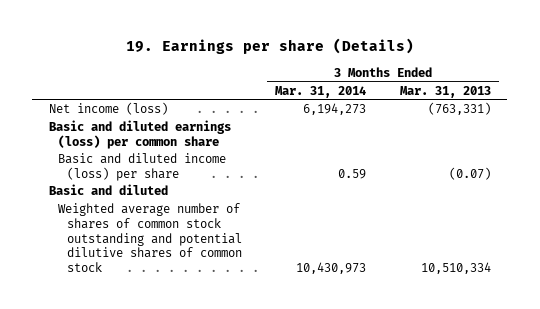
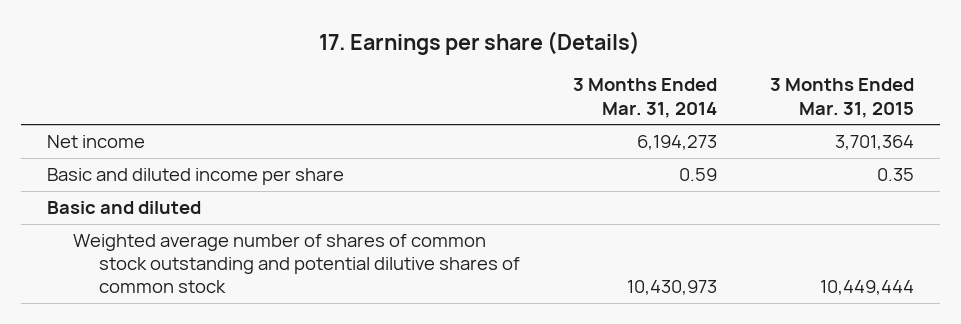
[125,38,414,55] 19. Earnings per share (Details) -> [319,30,641,55] 17. Earnings per share (Details)
[399,85,491,98] Mar. 31, 2013 -> none
none -> [769,78,914,118] 3 Months Ended Mar. 31, 2015
[48,120,231,149] Basic and diluted earnings (loss) per common share -> none
[48,102,168,116] Net income (loss) -> [47,135,146,149] Net income
[58,153,227,181] Basic and diluted income (loss) per share -> [47,168,345,186] Basic and diluted income per share

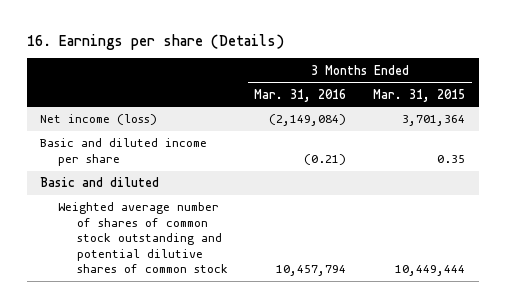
[319,30,641,55] 17. Earnings per share (Details) -> [26,34,284,51] 16. Earnings per share (Details)
[572,78,717,118] 3 Months Ended Mar. 31, 2014 -> none
none -> [254,88,347,102] Mar. 31, 2016
[47,135,146,149] Net income -> [40,114,158,126] Net income (loss)

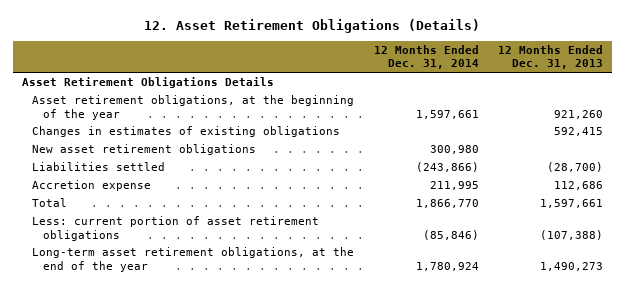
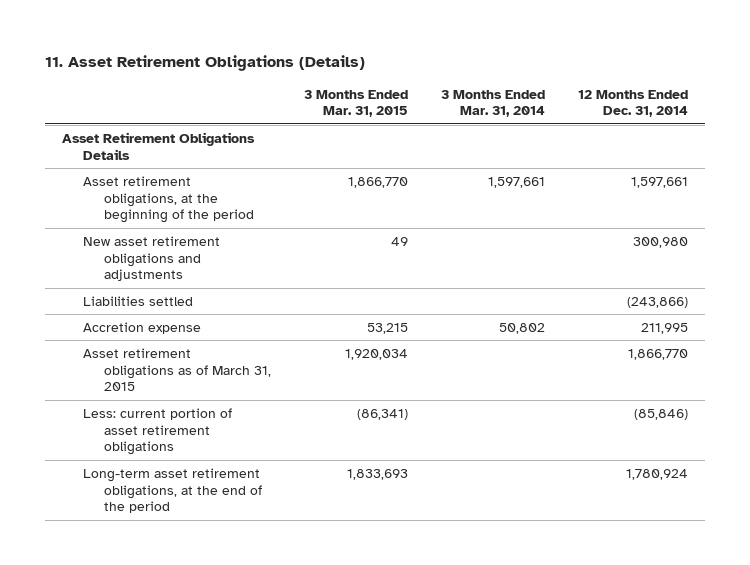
[144,18,481,33] 12. Asset Retirement Obligations (Details) -> [45,54,366,71] 11. Asset Retirement Obligations (Details)
[497,44,603,70] 12 Months Ended Dec. 31, 2013 -> none
none -> [303,89,408,118] 3 Months Ended Mar. 31, 2015
none -> [441,89,546,118] 3 Months Ended Mar. 31, 2014
[32,125,341,137] Changes in estimates of existing obligations -> none
[32,94,355,120] Asset retirement obligations, at the beginning of the year -> [82,175,254,224] Asset retirement obligations, at the beginning of the period
[32,143,257,155] New asset retirement obligations -> [82,235,220,282] New asset retirement obligations and adjustments
[32,197,68,207] Total -> [82,347,271,392] Asset retirement obligations as of March 31, 2015
[32,246,355,272] Long-term asset retirement obligations, at the end of the year -> [82,467,262,514] Long-term asset retirement obligations, at the end of the period

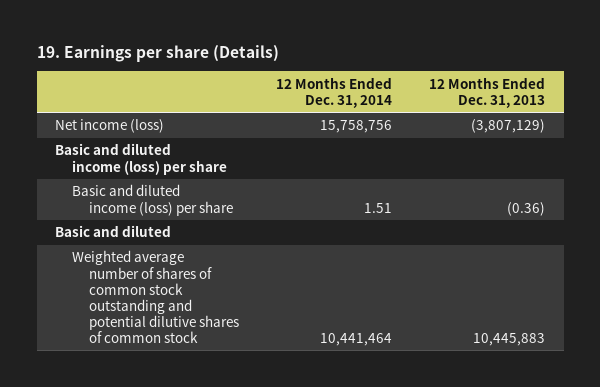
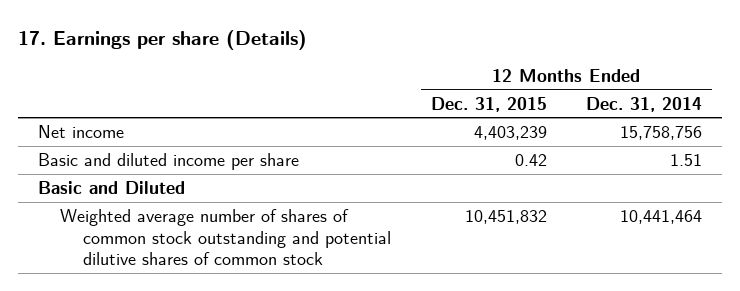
[36,44,279,62] 19. Earnings per share (Details) -> [17,29,307,50] 17. Earnings per share (Details)
[429,76,546,108] 12 Months Ended Dec. 31, 2013 -> none
none -> [430,96,547,112] Dec. 31, 2015
[55,143,228,175] Basic and diluted income (loss) per share -> none
[55,119,165,134] Net income (loss) -> [37,124,124,138] Net income
[72,184,233,216] Basic and diluted income (loss) per share -> [37,152,299,170] Basic and diluted income per share
[55,225,172,238] Basic and diluted -> [37,180,185,194] Basic and Diluted

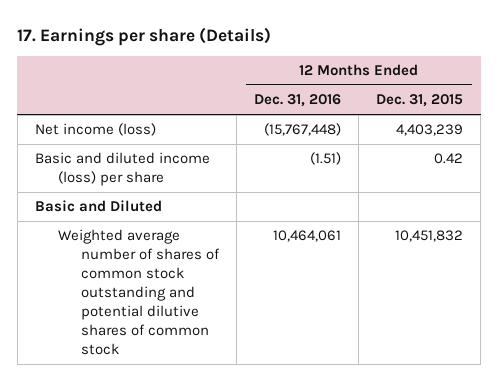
[586,96,703,112] Dec. 31, 2014 -> none
none -> [254,94,342,108] Dec. 31, 2016
[37,124,124,138] Net income -> [34,123,156,137] Net income (loss)
[37,152,299,170] Basic and diluted income per share -> [34,152,210,187] Basic and diluted income (loss) per share

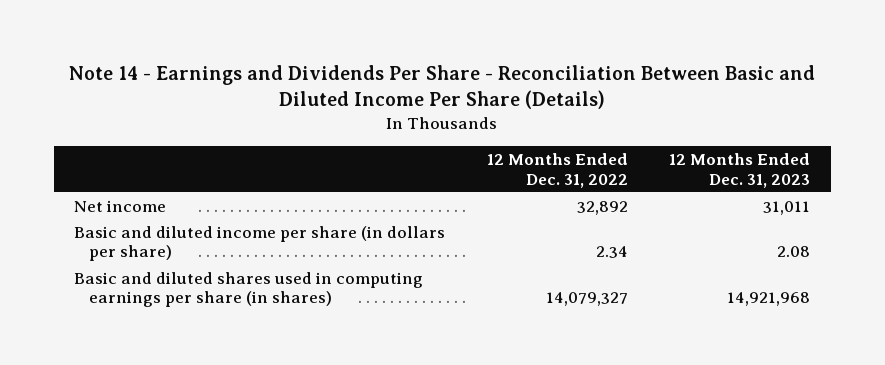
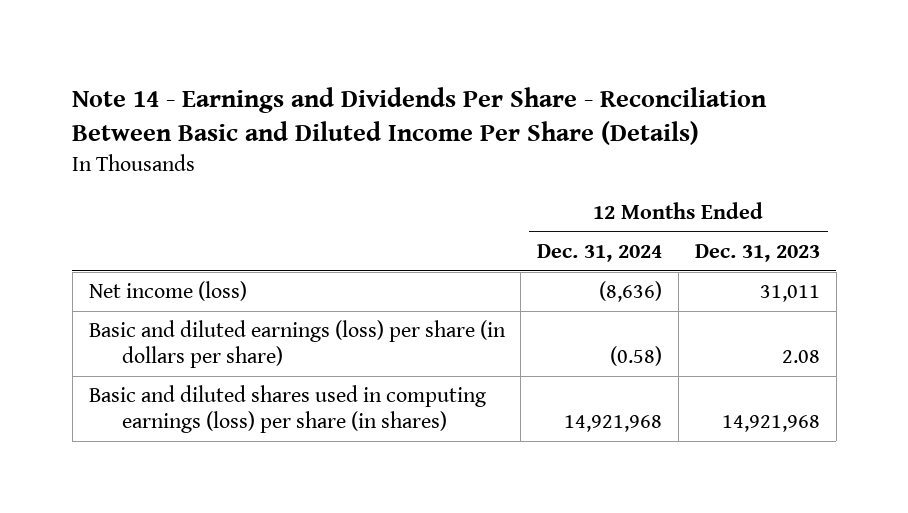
[486,153,628,188] 12 Months Ended Dec. 31, 2022 -> none
none -> [537,243,663,262] Dec. 31, 2024
[74,199,167,212] Net income -> [88,281,247,302] Net income (loss)
[74,225,446,262] Basic and diluted income per share (in dollars per share) -> [88,320,506,369] Basic and diluted earnings (loss) per share (in dollars per share)
[74,271,424,308] Basic and diluted shares used in computing earnings per share (in shares) -> [88,385,486,434] Basic and diluted shares used in computing earnings (loss) per share (in shares)

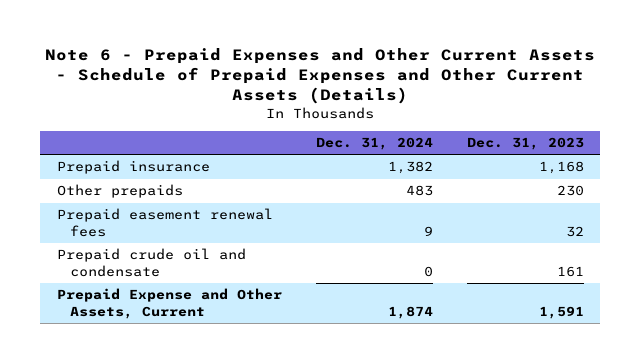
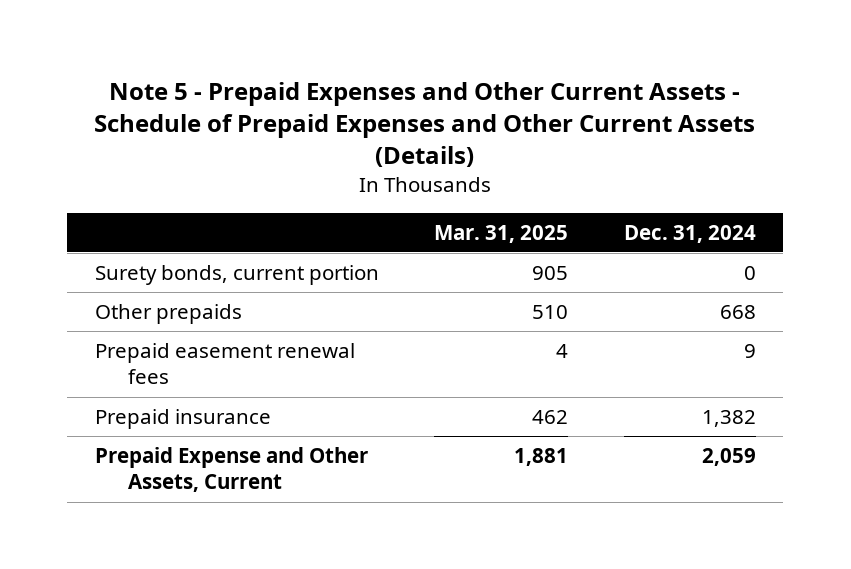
[45,48,596,105] Note 6 - Prepaid Expenses and Other Current Assets - Schedule of Prepaid Expenses and Other Current Assets (Details) -> [94,81,756,167] Note 5 - Prepaid Expenses and Other Current Assets - Schedule of Prepaid Expenses and Other Current Assets (Details)
[466,137,584,151] Dec. 31, 2023 -> none
none -> [434,224,569,243] Mar. 31, 2025
none -> [95,265,380,286] Surety bonds, current portion
[405,185,433,197] 483 -> [719,305,756,320] 668
[56,248,246,277] Prepaid crude oil and condensate -> none
[56,160,210,175] Prepaid insurance -> [95,409,272,430] Prepaid insurance
[387,305,433,319] 1,874 -> [701,448,756,467] 2,059

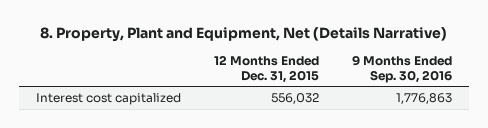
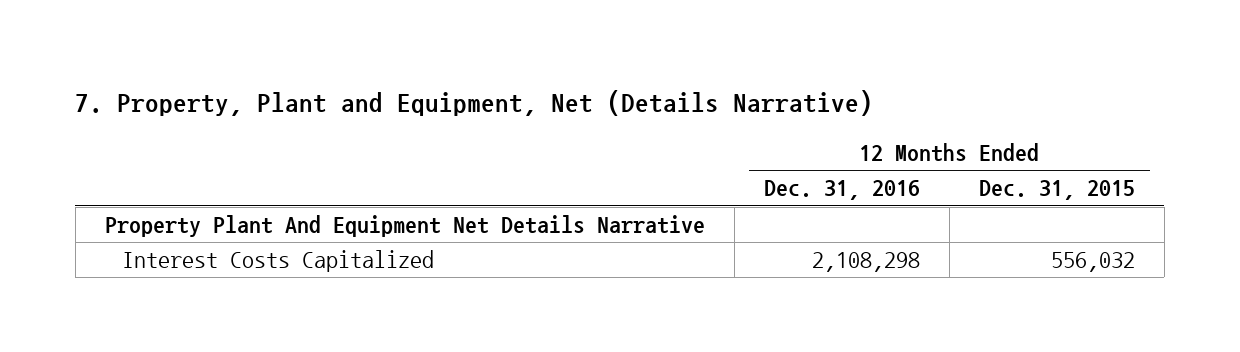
[39,26,447,42] 8. Property, Plant and Equipment, Net (Details Narrative) -> [75,90,874,117] 7. Property, Plant and Equipment, Net (Details Narrative)
[352,54,453,84] 9 Months Ended Sep. 30, 2016 -> none
none -> [763,180,920,201] Dec. 31, 2016
none -> [104,215,705,238] Property Plant And Equipment Net Details Narrative
[35,93,181,106] Interest cost capitalized -> [122,250,435,273] Interest Costs Capitalized

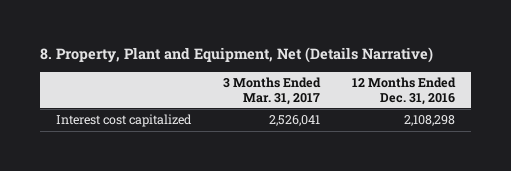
[75,90,874,117] 7. Property, Plant and Equipment, Net (Details Narrative) -> [39,47,433,64] 8. Property, Plant and Equipment, Net (Details Narrative)
[978,180,1135,201] Dec. 31, 2015 -> none
none -> [222,77,321,105] 3 Months Ended Mar. 31, 2017
[104,215,705,238] Property Plant And Equipment Net Details Narrative -> none
[122,250,435,273] Interest Costs Capitalized -> [55,114,192,128] Interest cost capitalized

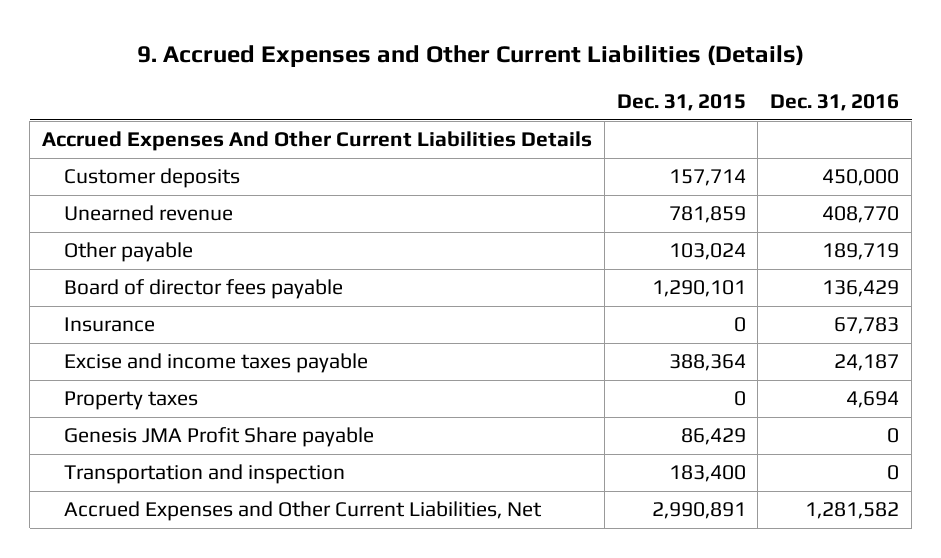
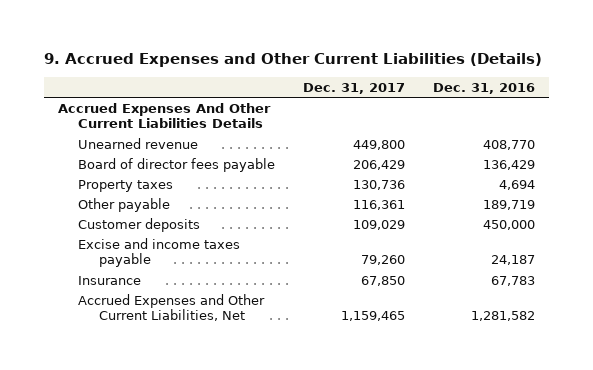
[616,94,746,112] Dec. 31, 2015 -> none
none -> [303,82,406,94] Dec. 31, 2017
[64,427,375,448] Genesis JMA Profit Share payable -> none
[64,464,346,485] Transportation and inspection -> none
[64,242,194,263] Other payable -> [78,197,171,212] Other payable
[64,168,241,189] Customer deposits -> [78,217,201,232] Customer deposits
[64,353,369,374] Excise and income taxes payable -> [78,237,241,268] Excise and income taxes payable
[64,317,156,333] Insurance -> [78,275,142,285] Insurance

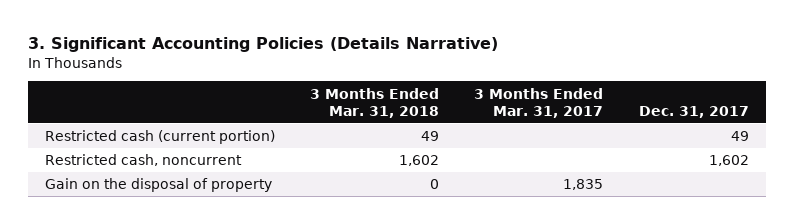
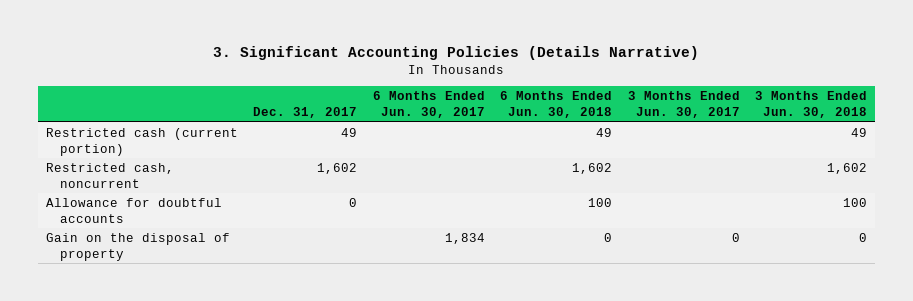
[310,87,440,118] 3 Months Ended Mar. 31, 2018 -> none
[474,87,604,118] 3 Months Ended Mar. 31, 2017 -> none
none -> [372,91,485,119] 6 Months Ended Jun. 30, 2017
none -> [500,91,613,119] 6 Months Ended Jun. 30, 2018
none -> [627,91,740,119] 3 Months Ended Jun. 30, 2017
none -> [755,91,868,119] 3 Months Ended Jun. 30, 2018
none -> [45,197,222,223] Allowance for doubtful accounts

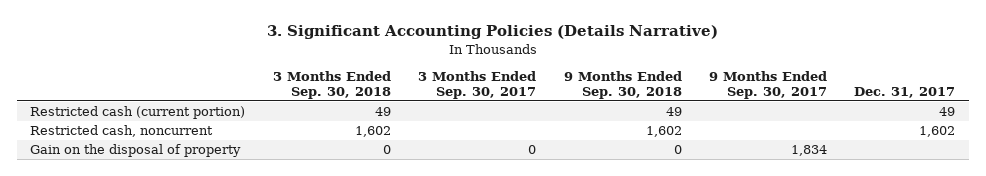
[372,91,485,119] 6 Months Ended Jun. 30, 2017 -> none
[500,91,613,119] 6 Months Ended Jun. 30, 2018 -> none
[627,91,740,119] 3 Months Ended Jun. 30, 2017 -> none
[755,91,868,119] 3 Months Ended Jun. 30, 2018 -> none
none -> [272,70,391,99] 3 Months Ended Sep. 30, 2018
none -> [418,70,537,99] 3 Months Ended Sep. 30, 2017
none -> [563,70,682,99] 9 Months Ended Sep. 30, 2018
none -> [708,70,827,99] 9 Months Ended Sep. 30, 2017
[45,197,222,223] Allowance for doubtful accounts -> none

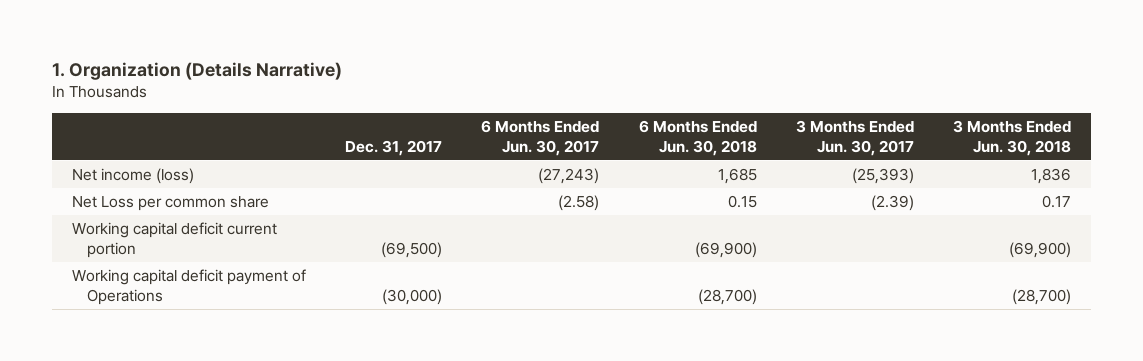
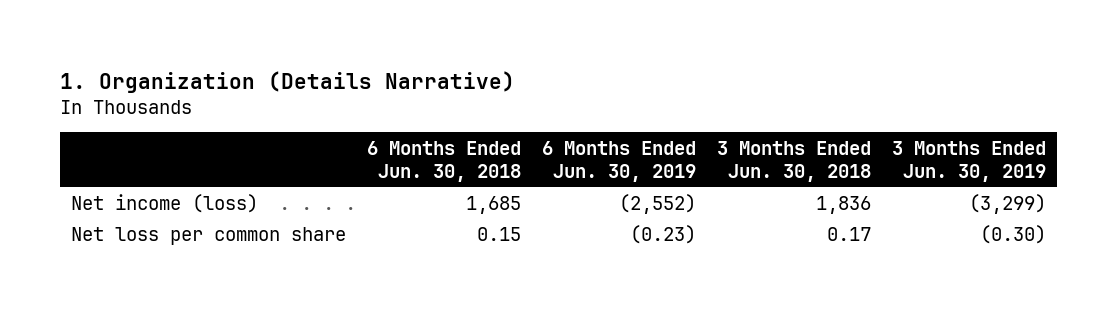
[345,139,443,156] Dec. 31, 2017 -> none
[481,120,600,156] 6 Months Ended Jun. 30, 2017 -> none
[795,120,914,156] 3 Months Ended Jun. 30, 2017 -> none
none -> [542,140,697,183] 6 Months Ended Jun. 30, 2019
none -> [892,140,1047,183] 3 Months Ended Jun. 30, 2019
[72,222,278,258] Working capital deficit current portion -> none
[72,269,307,305] Working capital deficit payment of Operations -> none
[72,196,270,212] Net Loss per common share -> [70,227,346,246] Net loss per common share

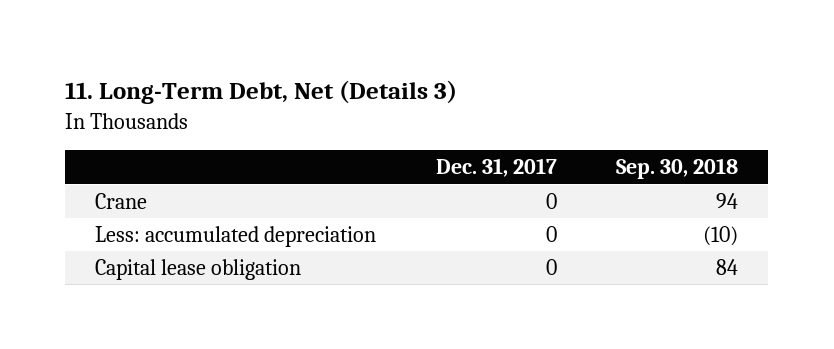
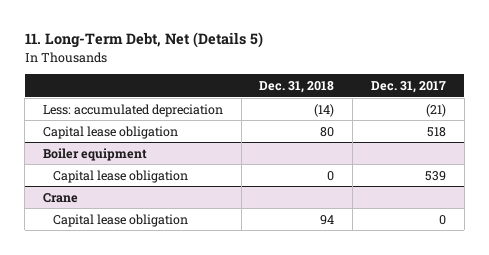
[65,80,458,105] 11. Long-Term Debt, Net (Details 3) -> [24,32,263,49] 11. Long-Term Debt, Net (Details 5)
[616,158,739,180] Sep. 30, 2018 -> none
none -> [259,81,335,94] Dec. 31, 2018
[95,193,148,210] Crane -> none
[545,226,557,243] 0 -> [425,103,446,117] (21)
none -> [42,125,178,139] Capital lease obligation
none -> [42,147,147,161] Boiler equipment
none -> [52,169,188,183] Capital lease obligation
none -> [42,192,78,203] Crane

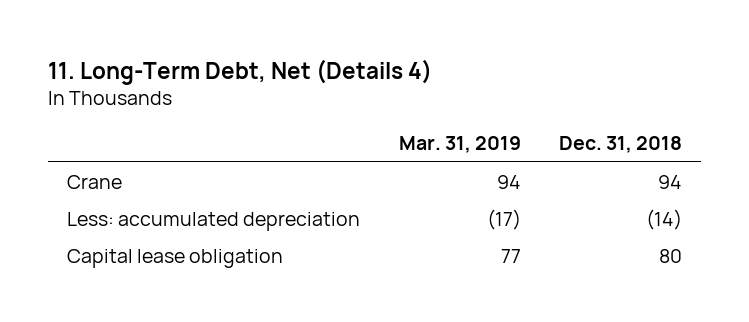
[24,32,263,49] 11. Long-Term Debt, Net (Details 5) -> [48,58,433,85] 11. Long-Term Debt, Net (Details 4)
[370,81,446,94] Dec. 31, 2017 -> none
none -> [398,136,521,154] Mar. 31, 2019
none -> [67,174,123,189] Crane
[42,147,147,161] Boiler equipment -> none
[52,169,188,183] Capital lease obligation -> none
[42,192,78,203] Crane -> none
[52,213,188,227] Capital lease obligation -> none

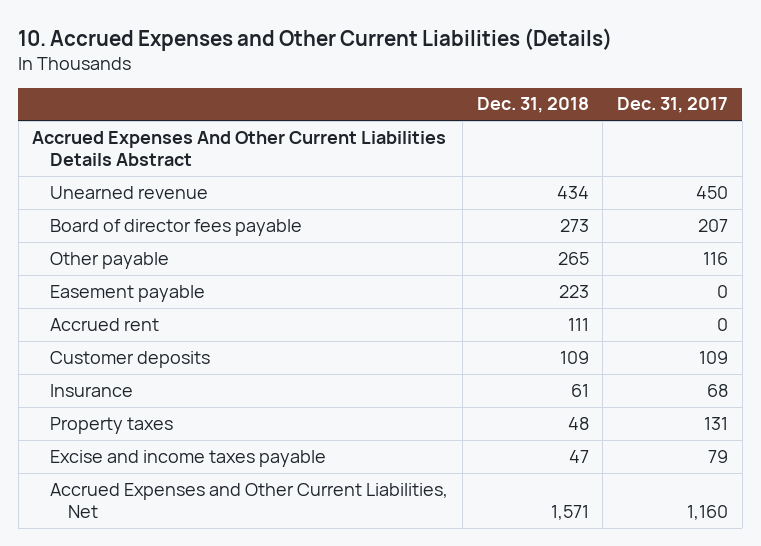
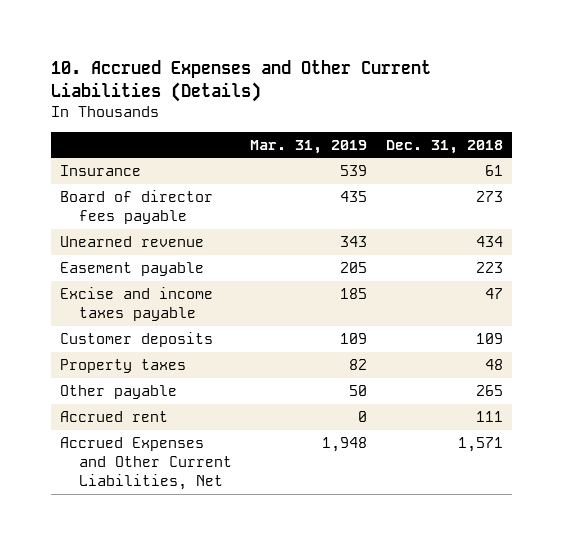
[617,97,729,114] Dec. 31, 2017 -> none
none -> [250,139,368,154] Mar. 31, 2019
[32,130,447,167] Accrued Expenses And Other Current Liabilities Details Abstract -> none
[50,383,134,397] Insurance -> [60,165,142,177] Insurance
[50,185,209,199] Unearned revenue -> [60,236,205,248] Unearned revenue
[50,449,327,467] Excise and income taxes payable -> [60,287,214,322] Excise and income taxes payable
[50,251,170,269] Other payable -> [60,385,178,400] Other payable
[50,317,160,331] Accrued rent -> [60,411,169,423] Accrued rent

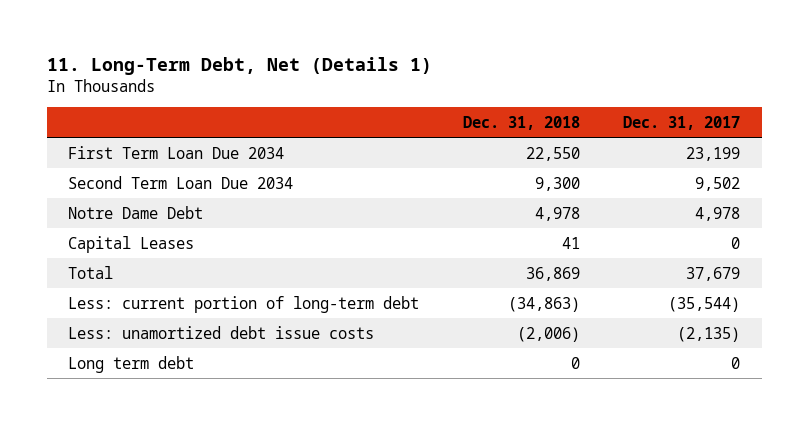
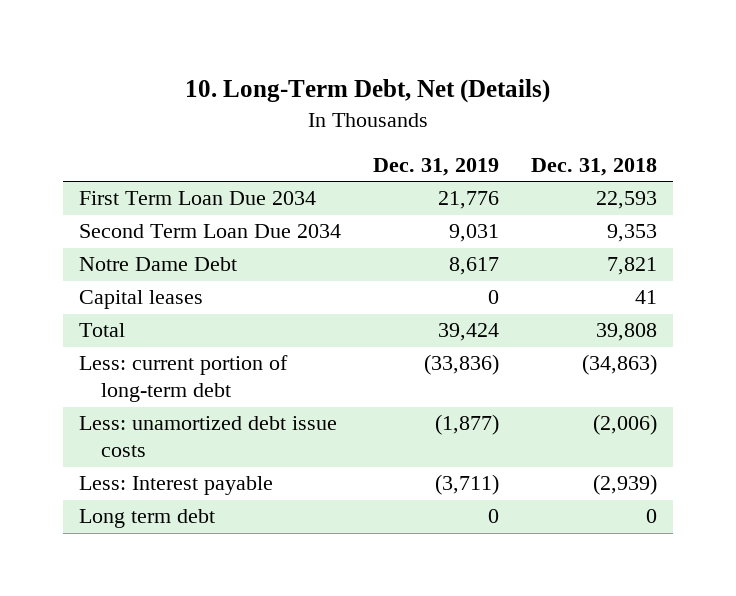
[46,56,432,75] 11. Long-Term Debt, Net (Details 1) -> [185,79,551,104] 10. Long-Term Debt, Net (Details)
[623,115,741,130] Dec. 31, 2017 -> none
none -> [373,158,500,177] Dec. 31, 2019
[525,146,580,161] 22,550 -> [595,191,657,210] 22,593
[534,176,580,191] 9,300 -> [606,224,657,243] 9,353
[534,206,580,221] 4,978 -> [606,257,657,276] 7,821
[68,235,195,253] Capital Leases -> [79,290,204,310] Capital leases
[525,266,580,281] 36,869 -> [595,323,657,342] 39,808
none -> [79,476,274,496] Less: Interest payable

